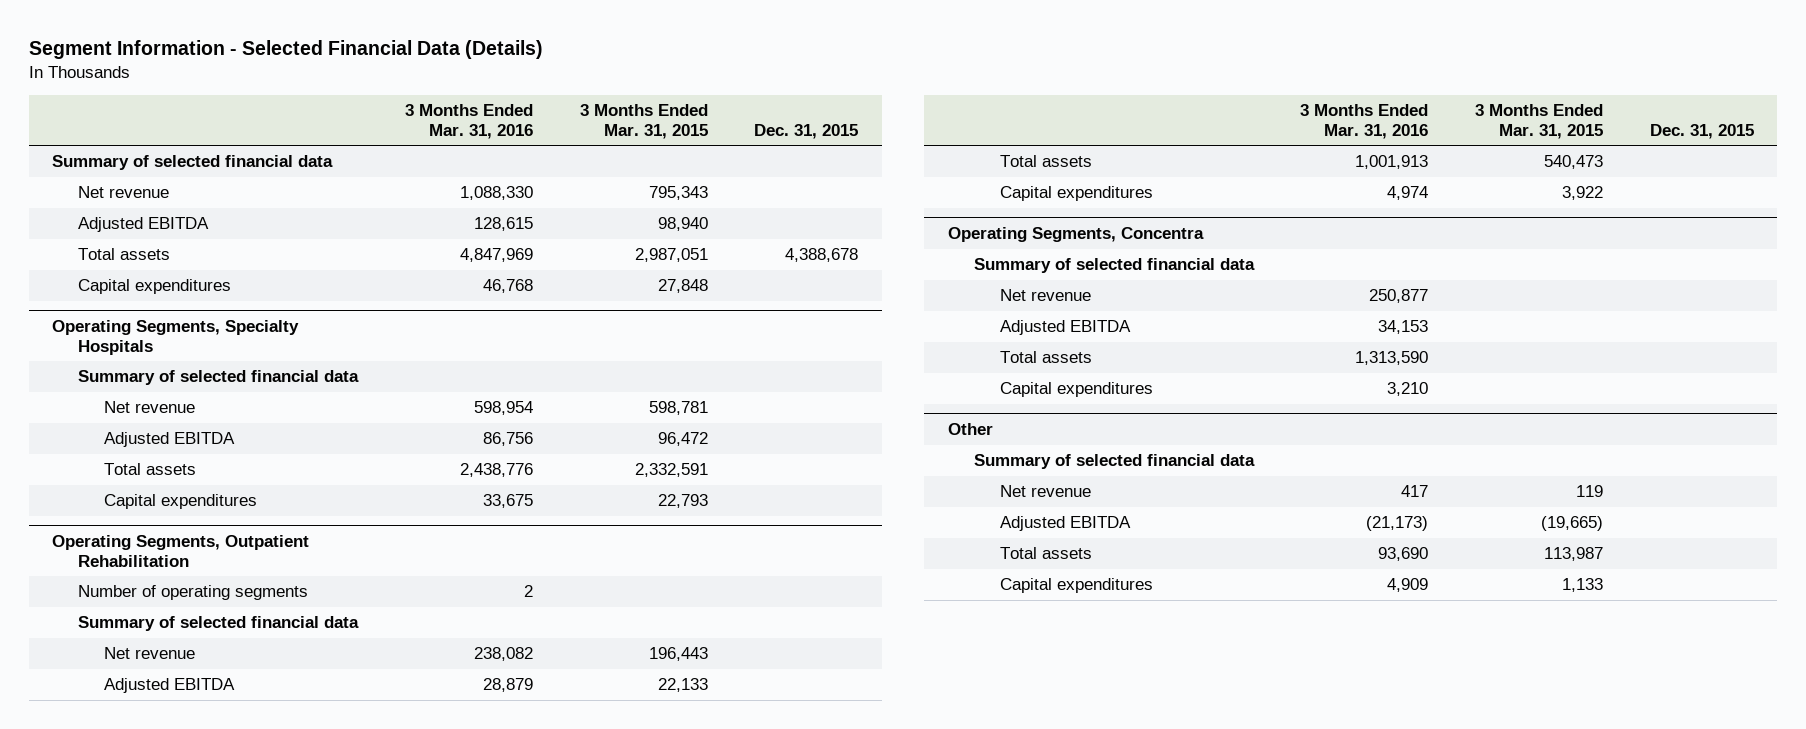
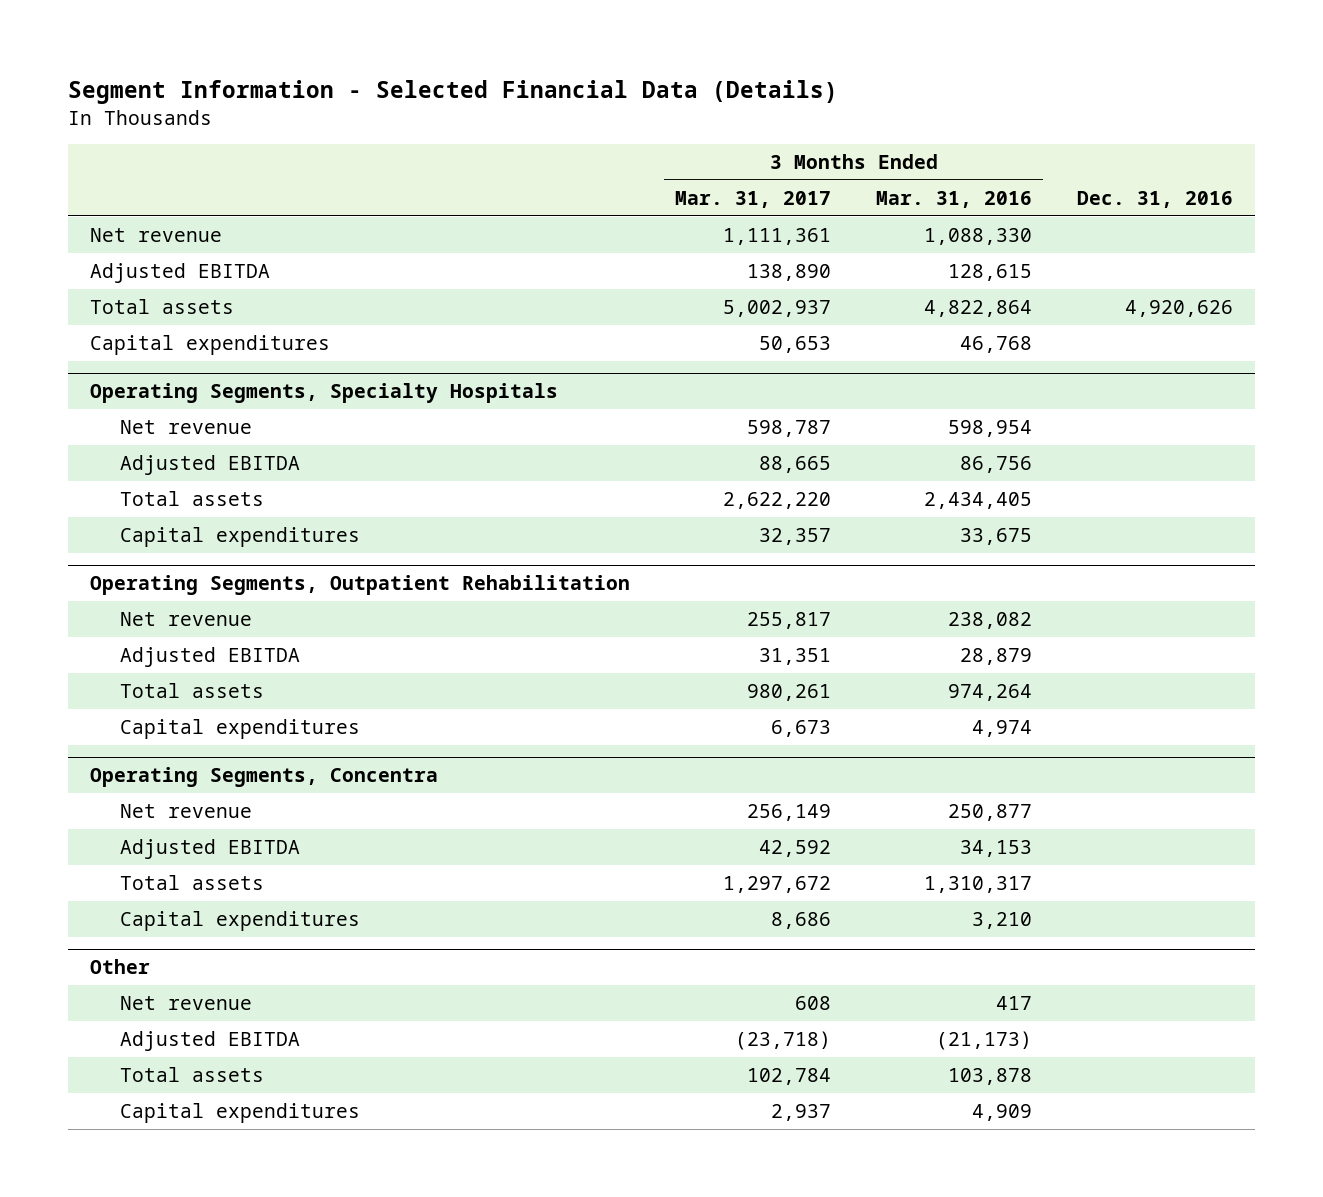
[579,104,708,139] 3 Months Ended Mar. 31, 2015 -> none
[754,123,859,139] Dec. 31, 2015 -> none
none -> [675,190,832,208] Mar. 31, 2017
none -> [1076,190,1233,208] Dec. 31, 2016
[52,155,334,171] Summary of selected financial data -> none
[459,248,533,263] 4,847,969 -> [923,300,1032,318] 4,822,864
[78,370,360,386] Summary of selected financial data -> none
[459,463,533,478] 2,438,776 -> [923,492,1032,510] 2,434,405
[78,585,309,601] Number of operating segments -> none
[78,616,360,632] Summary of selected financial data -> none
[1355,155,1429,170] 1,001,913 -> [947,684,1032,702] 974,264
[973,258,1255,274] Summary of selected financial data -> none
[1355,351,1429,366] 1,313,590 -> [923,876,1032,894] 1,310,317
[973,454,1255,470] Summary of selected financial data -> none
[1378,547,1429,562] 93,690 -> [947,1068,1032,1086] 103,878

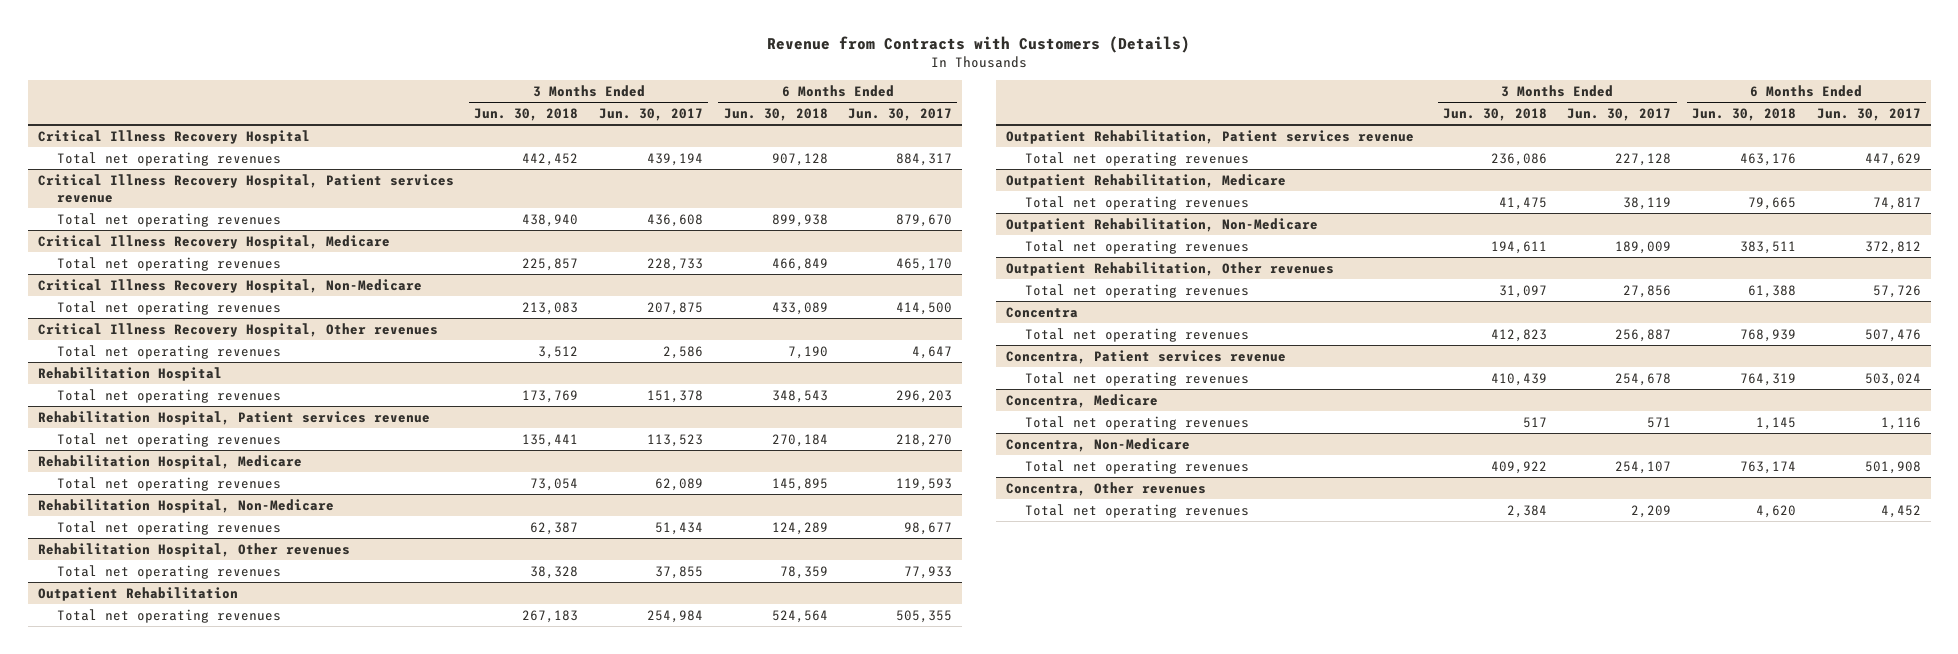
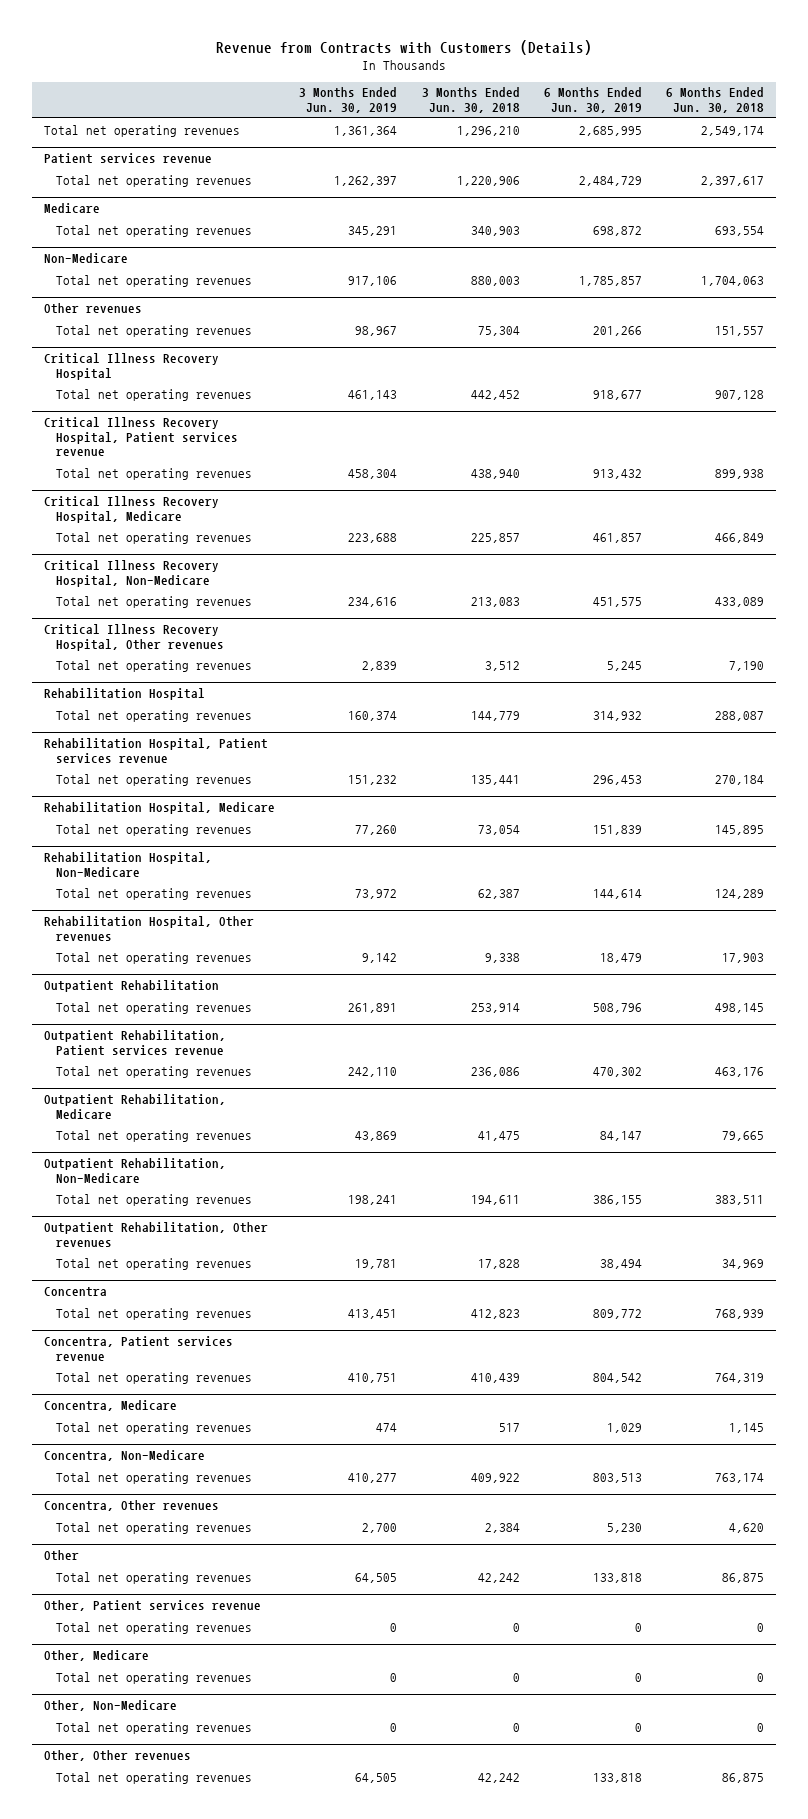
[598,108,703,122] Jun. 30, 2017 -> none
[848,108,953,122] Jun. 30, 2017 -> none
none -> [299,87,398,113] 3 Months Ended Jun. 30, 2019
none -> [543,87,642,113] 6 Months Ended Jun. 30, 2019
none -> [44,124,241,137] Total net operating revenues
none -> [44,153,213,165] Patient services revenue
none -> [56,174,253,187] Total net operating revenues
none -> [44,203,101,214] Medicare
none -> [56,224,253,237] Total net operating revenues
none -> [44,253,129,264] Non-Medicare
none -> [56,274,253,287] Total net operating revenues
none -> [44,303,143,315] Other revenues
none -> [56,324,253,337] Total net operating revenues
[522,389,579,403] 173,769 -> [470,710,520,721] 144,779
[771,389,828,403] 348,543 -> [715,710,765,721] 288,087
[530,565,579,579] 38,328 -> [484,952,520,963] 9,338
[779,565,828,579] 78,359 -> [722,952,765,963] 17,903
[522,609,579,623] 267,183 -> [470,1002,520,1013] 253,914
[771,609,828,623] 524,564 -> [715,1002,765,1013] 498,145
[1498,284,1547,298] 31,097 -> [477,1258,520,1269] 17,828
[1747,284,1796,298] 61,388 -> [722,1258,765,1269] 34,969
none -> [44,1550,80,1562] Other
none -> [56,1571,253,1584] Total net operating revenues
none -> [44,1600,262,1612] Other, Patient services revenue
none -> [56,1621,253,1634] Total net operating revenues
none -> [44,1650,150,1662] Other, Medicare
none -> [56,1671,253,1684] Total net operating revenues
none -> [44,1700,178,1712] Other, Non-Medicare
none -> [56,1721,253,1734] Total net operating revenues
none -> [44,1750,192,1762] Other, Other revenues
none -> [56,1771,253,1784] Total net operating revenues

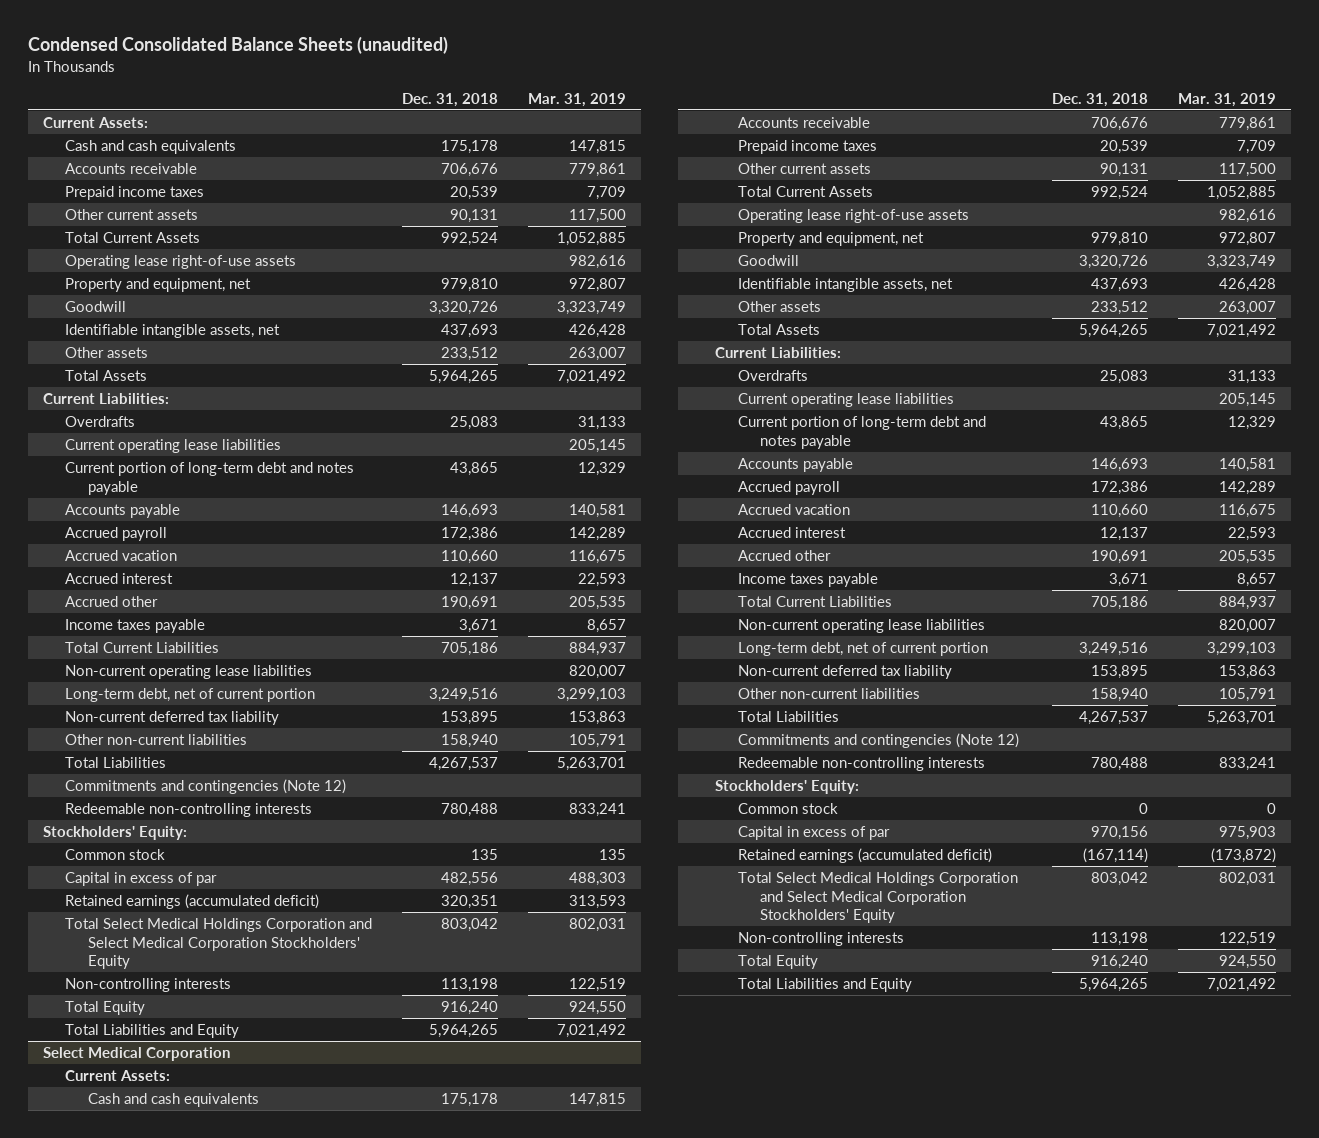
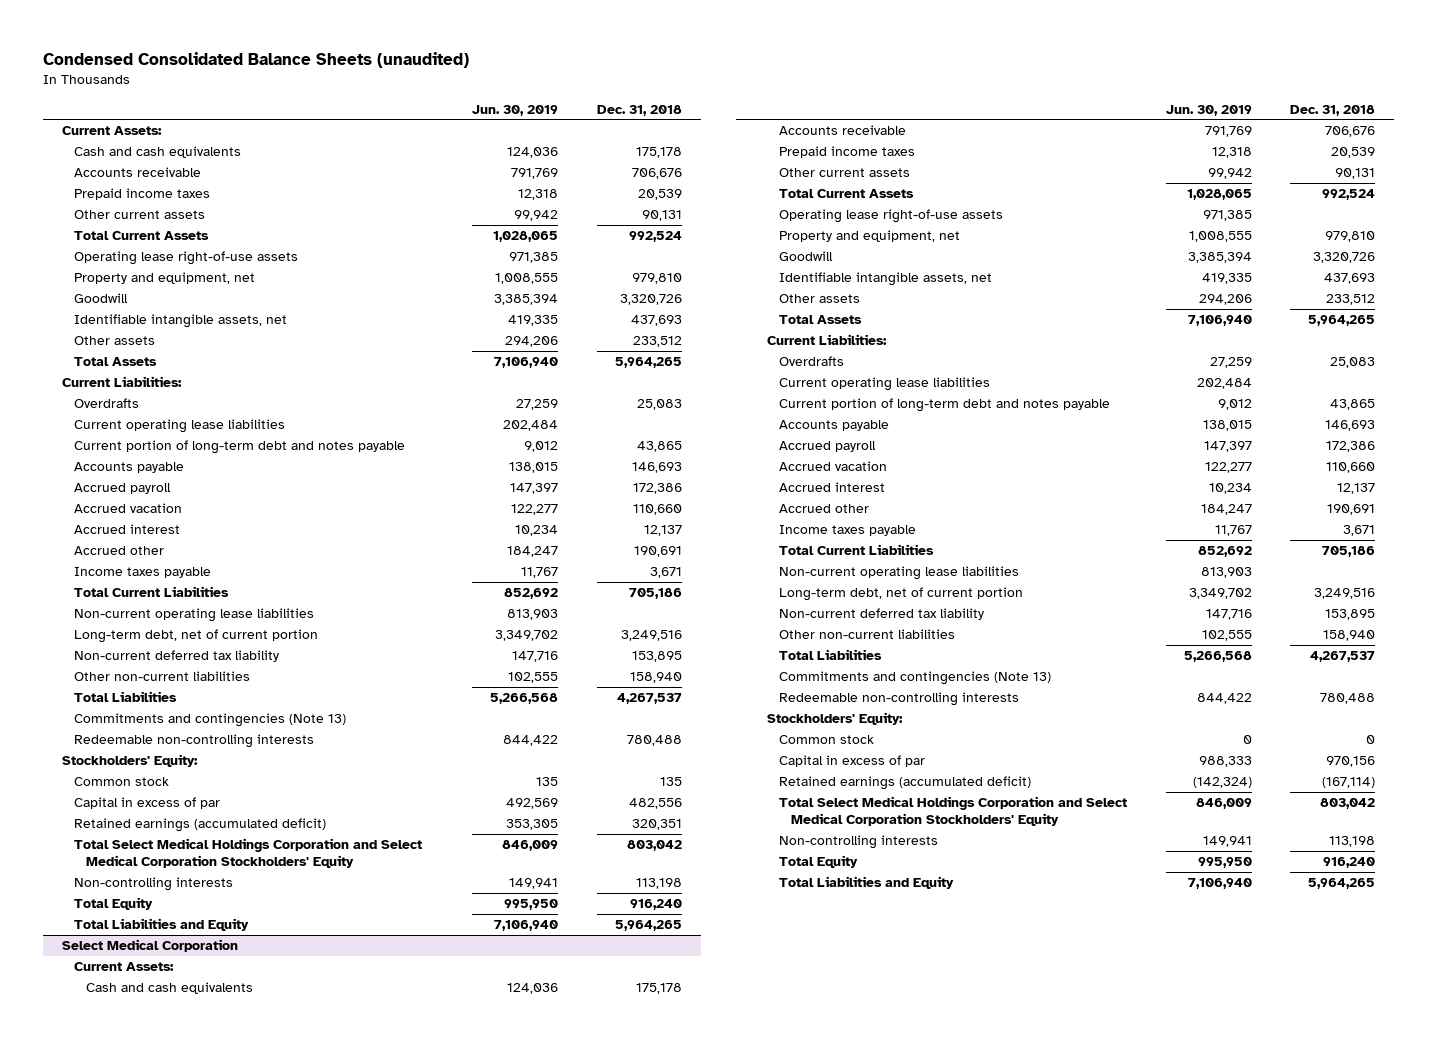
[527,92,626,107] Mar. 31, 2019 -> none
none -> [472,104,559,116] Jun. 30, 2019
[65,778,347,794] Commitments and contingencies (Note 12) -> [73,713,346,728] Commitments and contingencies (Note 13)
[737,732,1019,748] Commitments and contingencies (Note 12) -> [779,671,1052,686] Commitments and contingencies (Note 13)

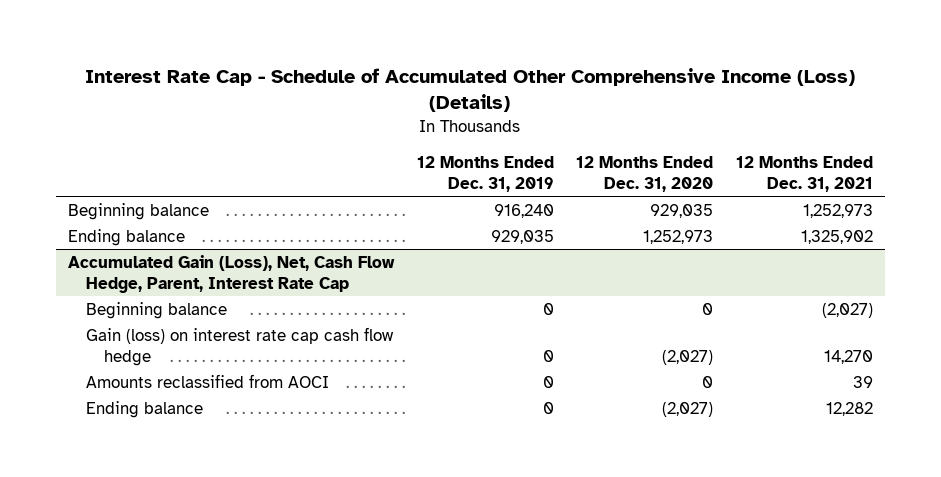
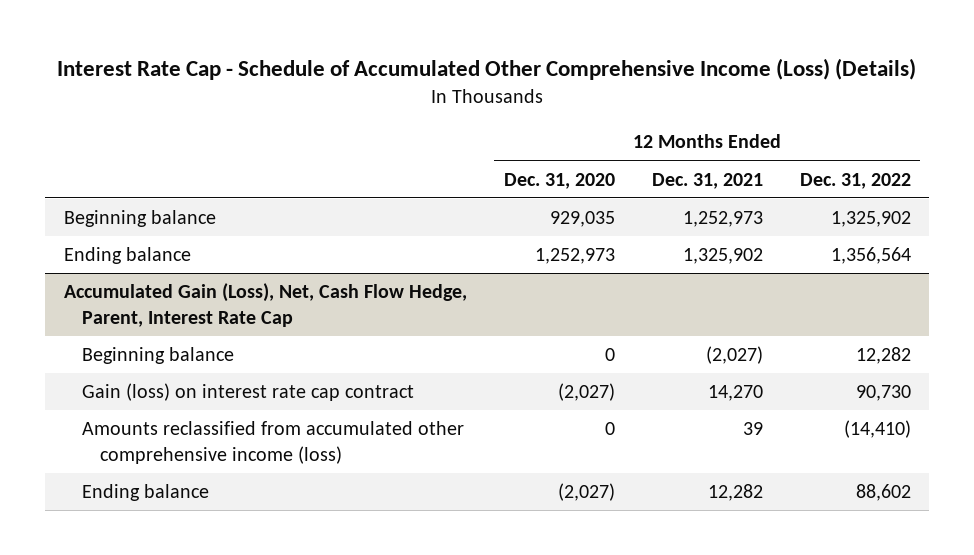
[416,155,554,192] 12 Months Ended Dec. 31, 2019 -> none
none -> [799,172,911,189] Dec. 31, 2022
[85,326,394,367] Gain (loss) on interest rate cap cash flow hedge -> [81,383,414,402] Gain (loss) on interest rate cap contract
[85,373,329,388] Amounts reclassified from AOCI -> [81,421,464,465] Amounts reclassified from accumulated other comprehensive income (loss)

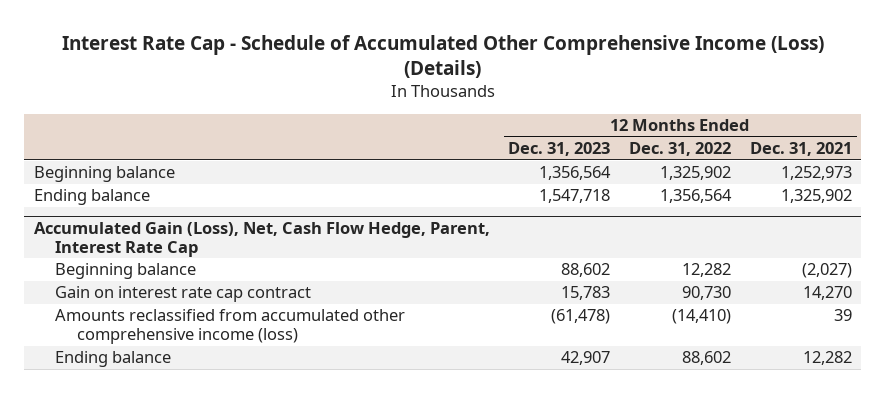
[503,172,615,189] Dec. 31, 2020 -> none
none -> [508,142,611,157] Dec. 31, 2023
[81,383,414,402] Gain (loss) on interest rate cap contract -> [55,286,312,303] Gain on interest rate cap contract

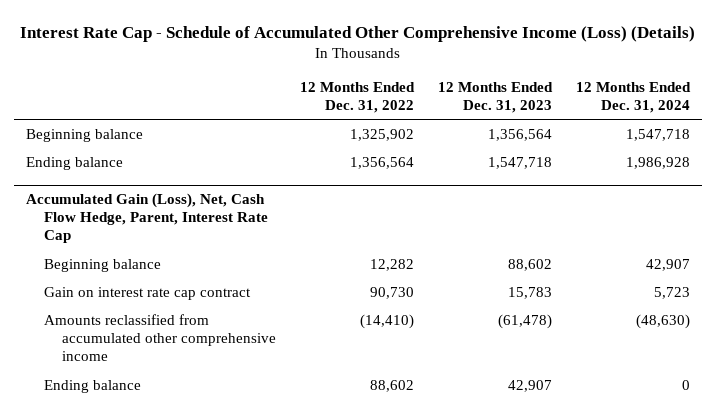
[749,142,852,157] Dec. 31, 2021 -> none
none -> [576,81,692,113] 12 Months Ended Dec. 31, 2024
[55,309,406,345] Amounts reclassified from accumulated other comprehensive income (loss) -> [44,314,277,362] Amounts reclassified from accumulated other comprehensive income

